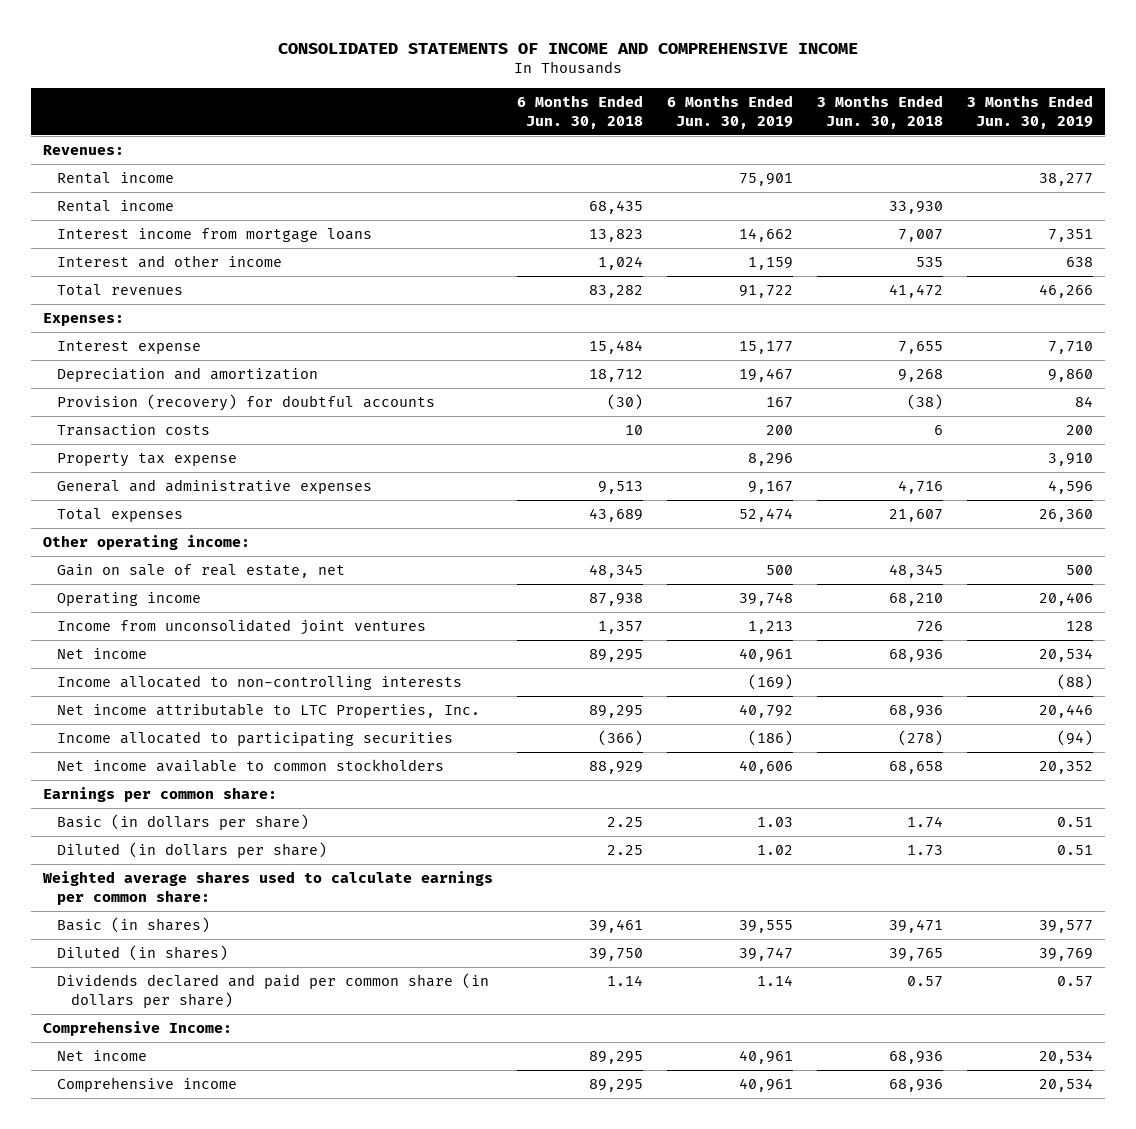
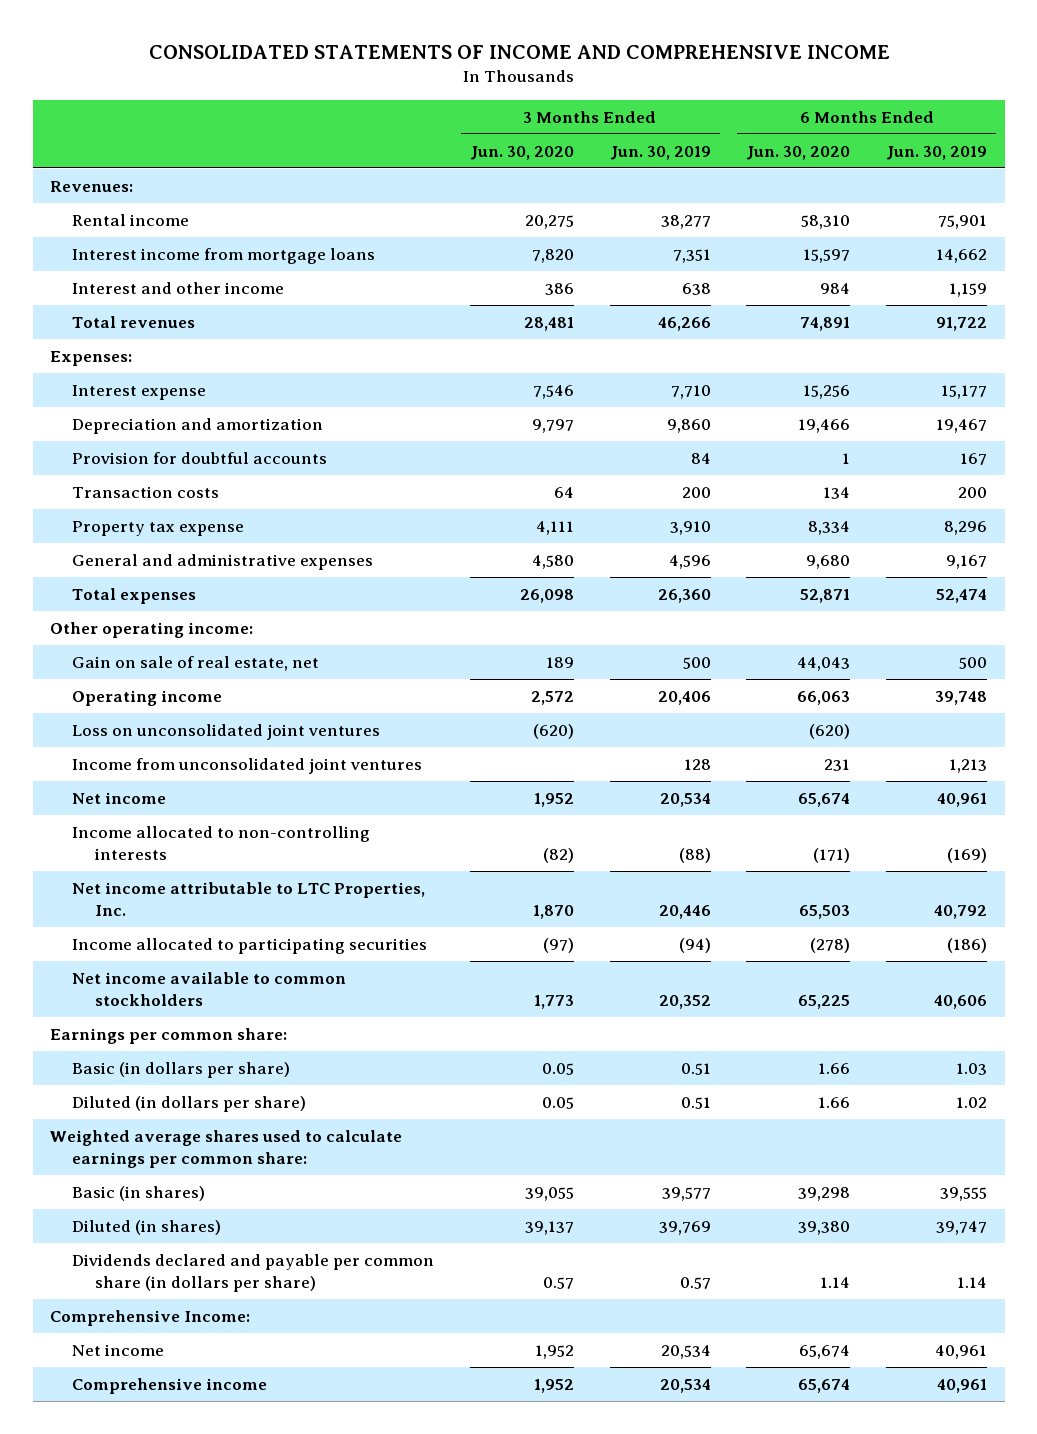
[517,95,644,129] 6 Months Ended Jun. 30, 2018 -> none
[816,95,943,129] 3 Months Ended Jun. 30, 2018 -> none
none -> [470,145,575,160] Jun. 30, 2020
none -> [746,145,851,160] Jun. 30, 2020
[57,200,175,213] Rental income -> none
[57,394,436,412] Provision (recovery) for doubtful accounts -> [72,451,328,464] Provision for doubtful accounts
none -> [72,723,381,740] Loss on unconsolidated joint ventures
[57,973,490,1008] Dividends declared and paid per common share (in dollars per share) -> [72,1253,435,1292] Dividends declared and payable per common share (in dollars per share)

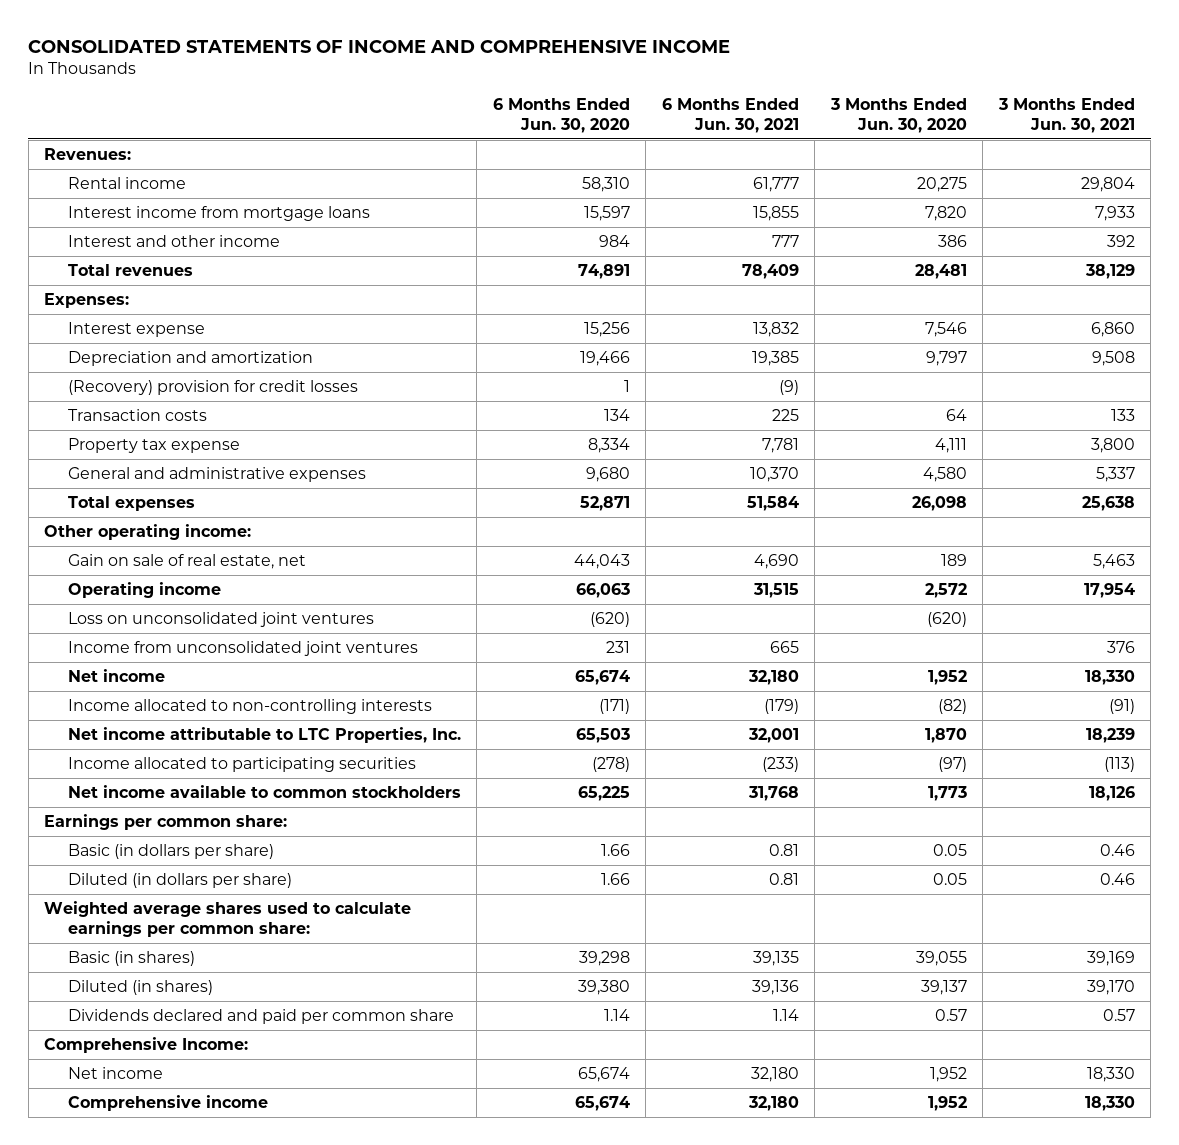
[609,145,711,160] Jun. 30, 2019 -> none
[886,145,988,160] Jun. 30, 2019 -> none
none -> [661,97,799,133] 6 Months Ended Jun. 30, 2021
none -> [997,97,1135,133] 3 Months Ended Jun. 30, 2021
[72,451,328,464] Provision for doubtful accounts -> [67,379,358,395] (Recovery) provision for credit losses
[72,1253,435,1292] Dividends declared and payable per common share (in dollars per share) -> [67,1008,454,1024] Dividends declared and paid per common share

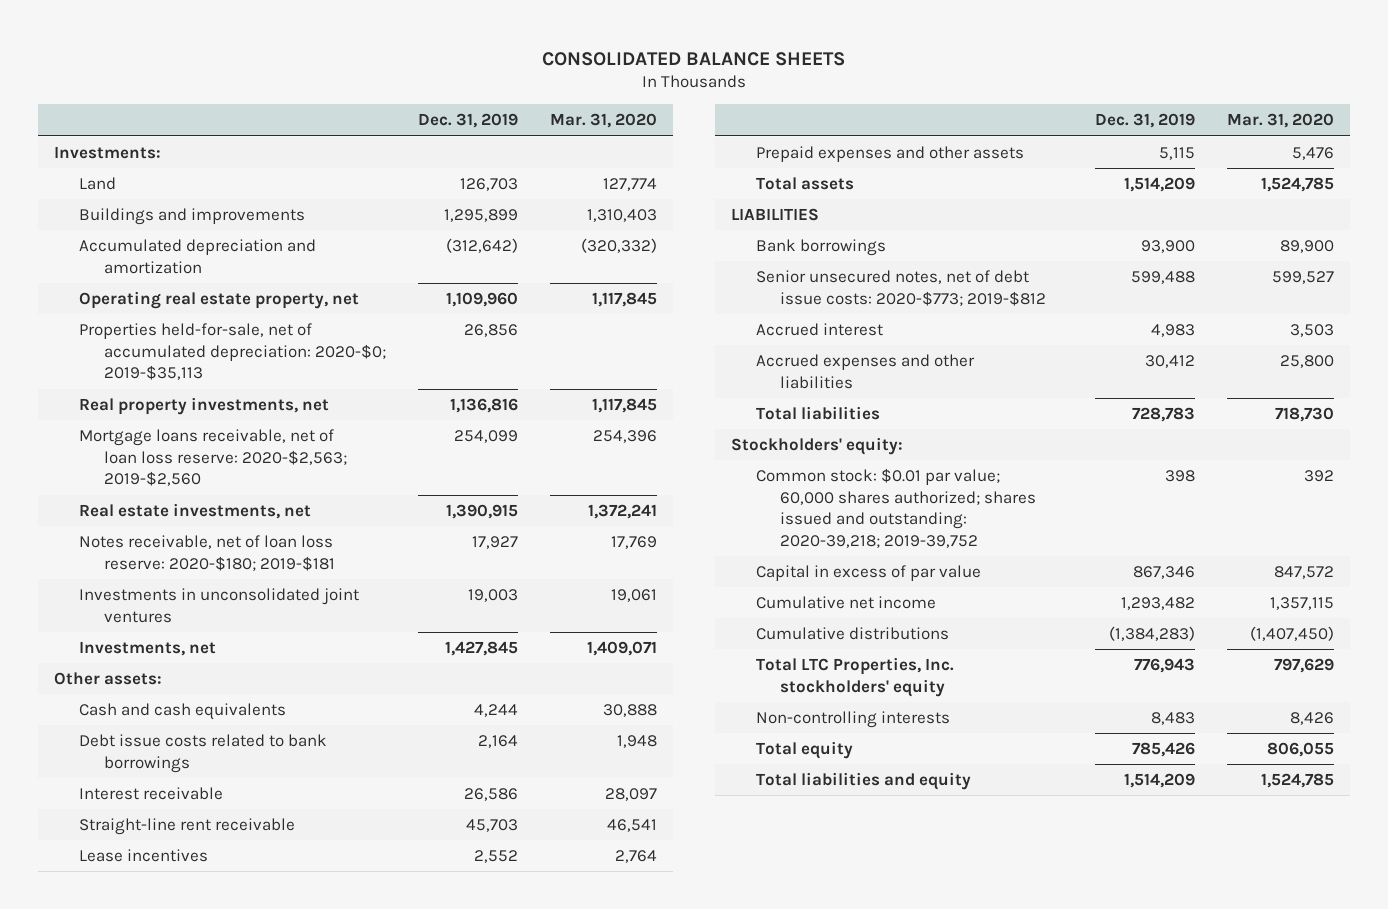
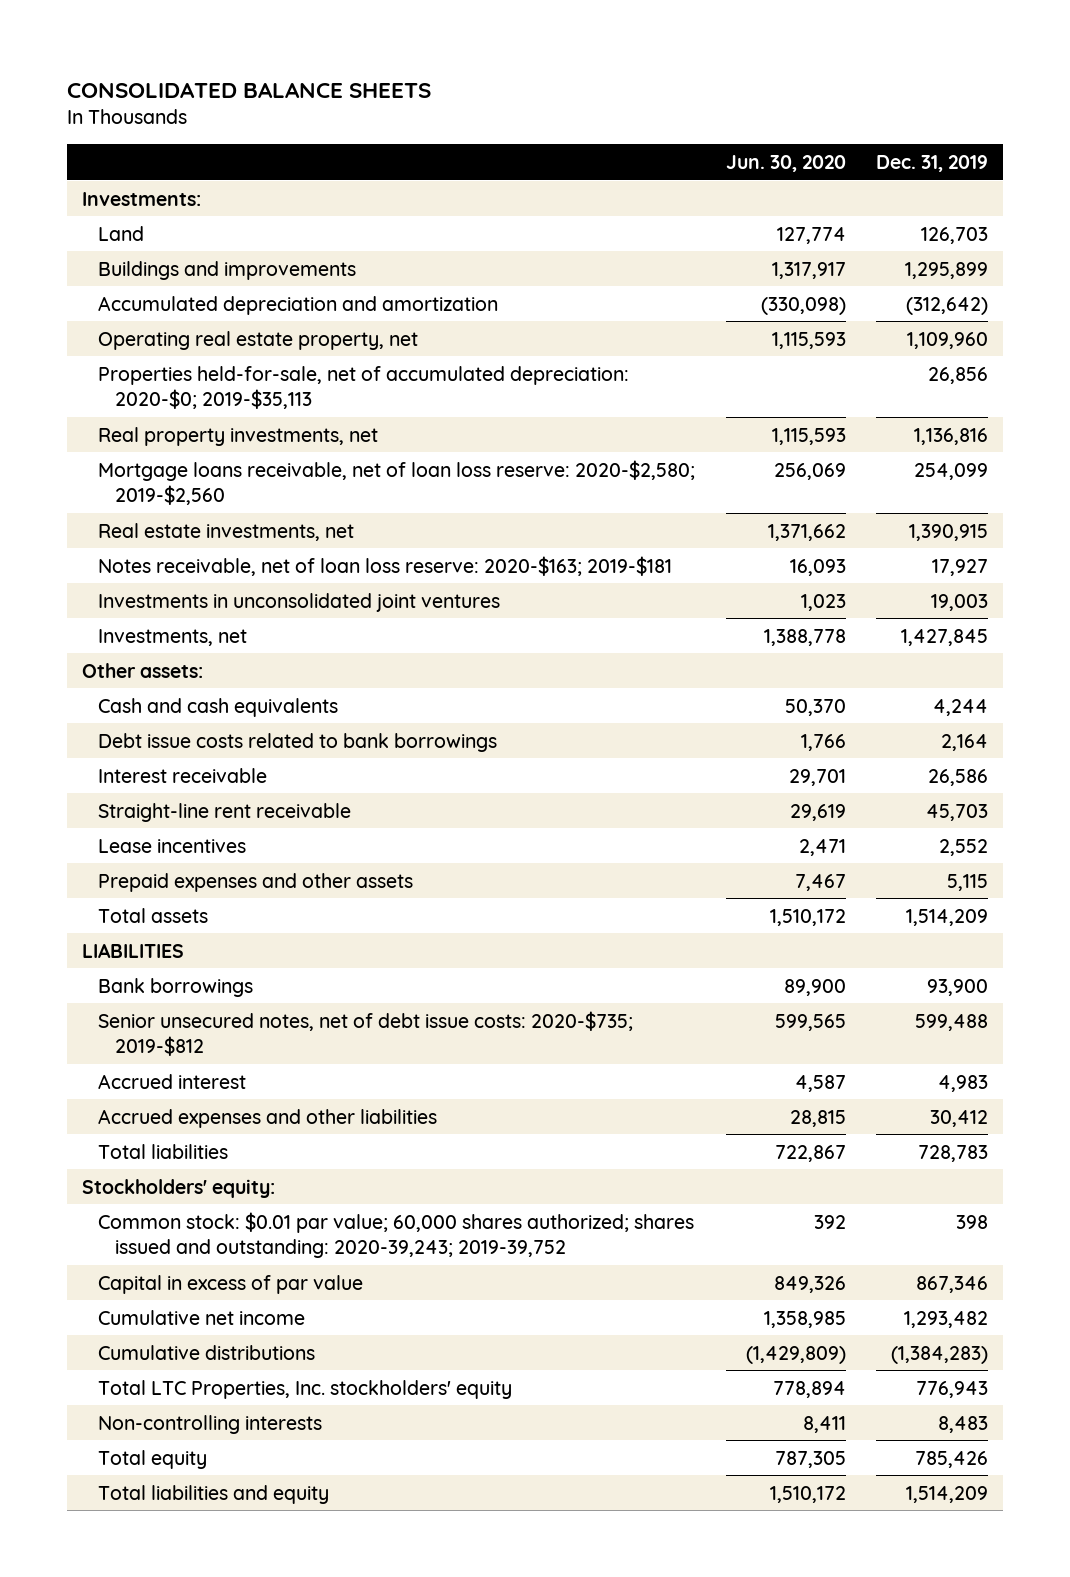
[549,113,657,129] Mar. 31, 2020 -> none
none -> [725,154,846,172] Jun. 30, 2020
[79,429,347,487] Mortgage loans receivable, net of loan loss reserve: 2020-$2,563; 2019-$2,560 -> [98,459,696,506] Mortgage loans receivable, net of loan loss reserve: 2020-$2,580; 2019-$2,560
[79,535,335,571] Notes receivable, net of loan loss reserve: 2020-$180; 2019-$181 -> [98,555,673,576] Notes receivable, net of loan loss reserve: 2020-$163; 2019-$181
[755,270,1047,306] Senior unsecured notes, net of debt issue costs: 2020-$773; 2019-$812 -> [98,1010,634,1057] Senior unsecured notes, net of debt issue costs: 2020-$735; 2019-$812
[755,468,1037,549] Common stock: $0.01 par value; 60,000 shares authorized; shares issued and outstanding: 2020-39,218; 2019-39,752 -> [98,1211,695,1259] Common stock: $0.01 par value; 60,000 shares authorized; shares issued and outstanding: 2020-39,243; 2019-39,752

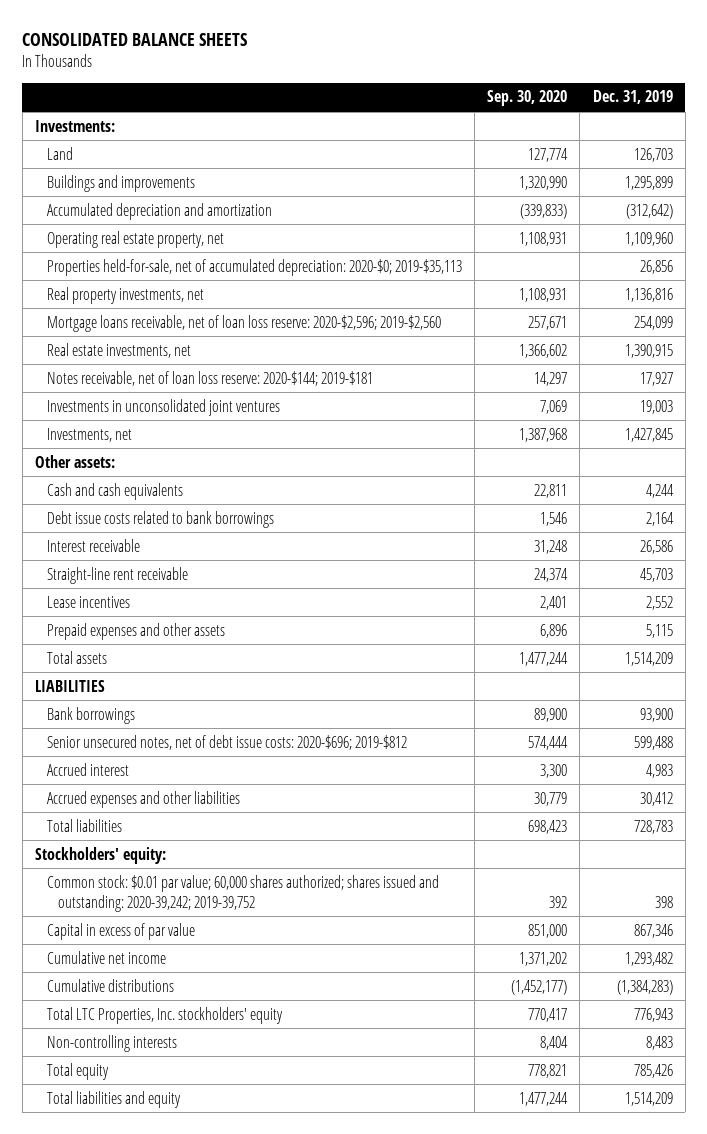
[725,154,846,172] Jun. 30, 2020 -> none
none -> [487,90,568,107] Sep. 30, 2020
[98,459,696,506] Mortgage loans receivable, net of loan loss reserve: 2020-$2,580; 2019-$2,560 -> [46,314,441,332] Mortgage loans receivable, net of loan loss reserve: 2020-$2,596; 2019-$2,560
[98,555,673,576] Notes receivable, net of loan loss reserve: 2020-$163; 2019-$181 -> [46,370,373,386] Notes receivable, net of loan loss reserve: 2020-$144; 2019-$181
[98,1010,634,1057] Senior unsecured notes, net of debt issue costs: 2020-$735; 2019-$812 -> [46,734,407,750] Senior unsecured notes, net of debt issue costs: 2020-$696; 2019-$812
[98,1211,695,1259] Common stock: $0.01 par value; 60,000 shares authorized; shares issued and outstanding: 2020-39,243; 2019-39,752 -> [46,874,439,912] Common stock: $0.01 par value; 60,000 shares authorized; shares issued and outstanding: 2020-39,242; 2019-39,752

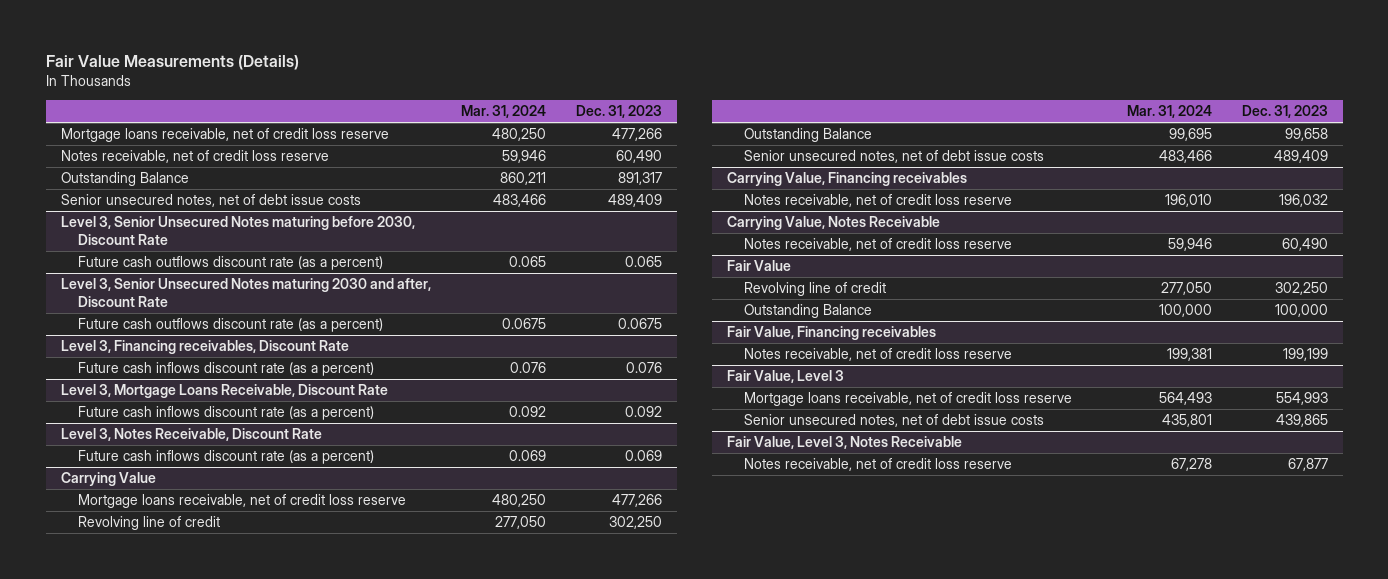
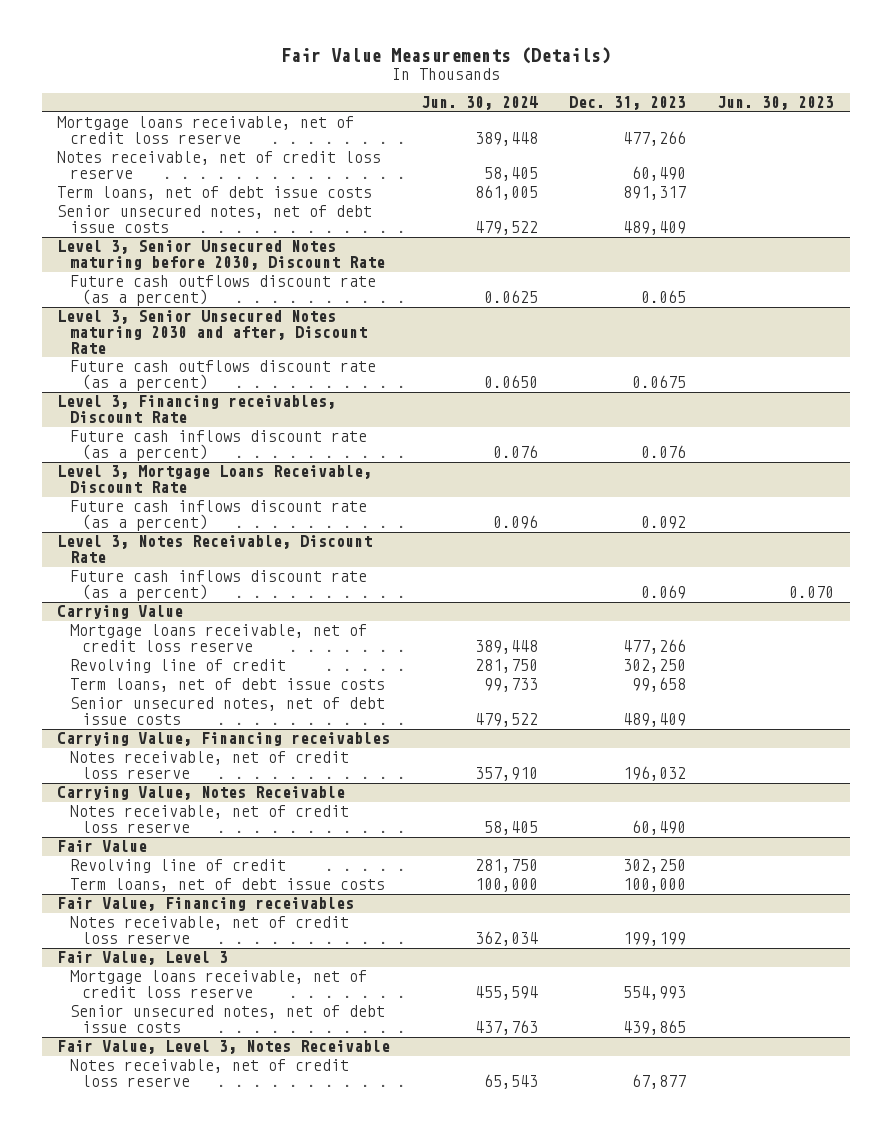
[460,105,546,119] Mar. 31, 2024 -> none
none -> [421,96,539,111] Jun. 30, 2024
none -> [717,96,835,111] Jun. 30, 2023
[60,172,189,187] Outstanding Balance -> [57,186,373,201] Term loans, net of debt issue costs
[744,128,873,143] Outstanding Balance -> [69,678,385,693] Term loans, net of debt issue costs
[744,304,873,319] Outstanding Balance -> [69,878,385,893] Term loans, net of debt issue costs

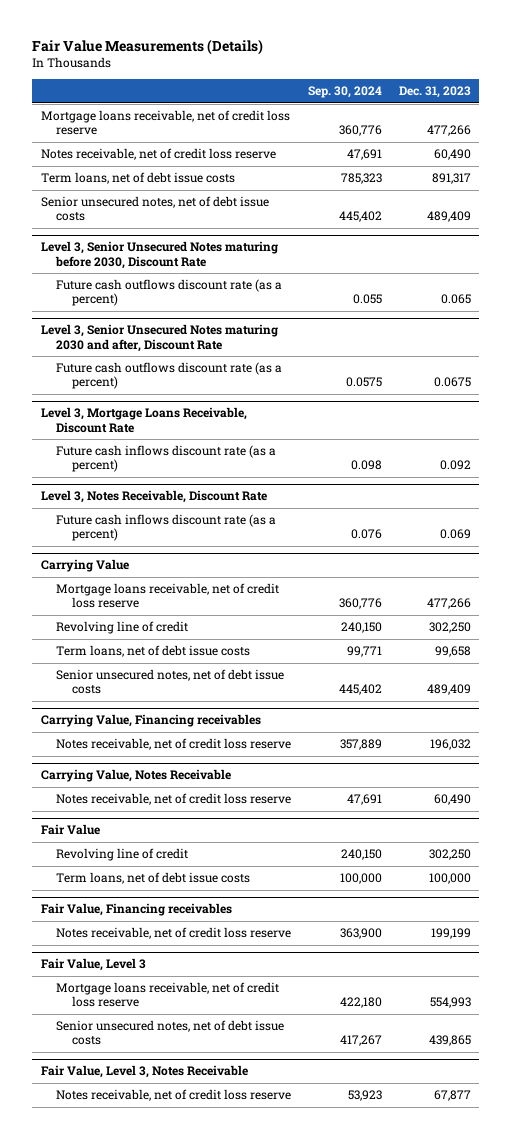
[421,96,539,111] Jun. 30, 2024 -> none
[717,96,835,111] Jun. 30, 2023 -> none
none -> [308,86,383,99] Sep. 30, 2024
[57,395,337,424] Level 3, Financing receivables, Discount Rate -> none
[69,430,367,462] Future cash inflows discount rate (as a percent) -> none

